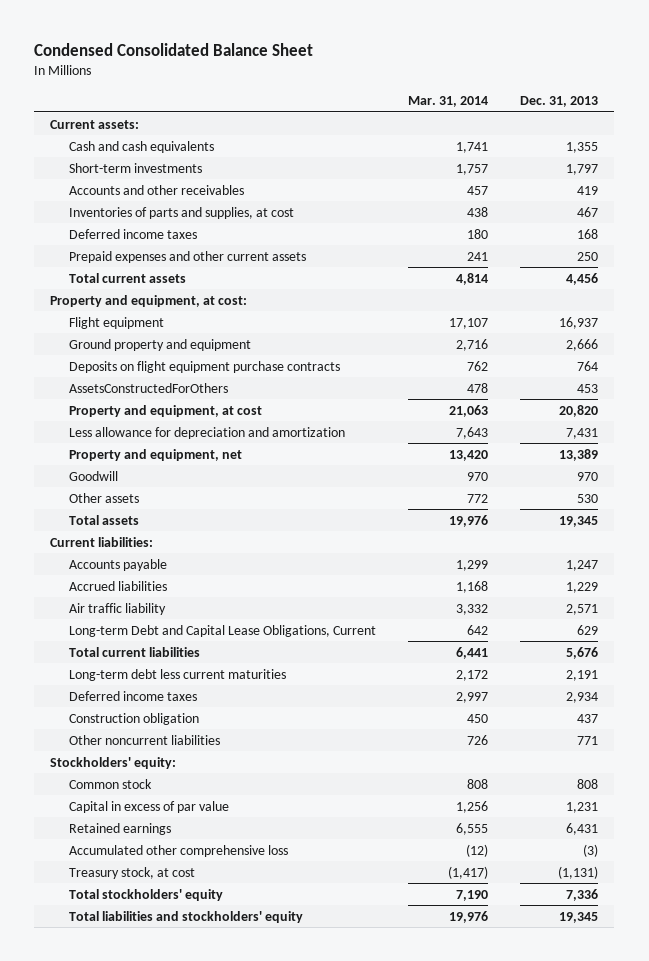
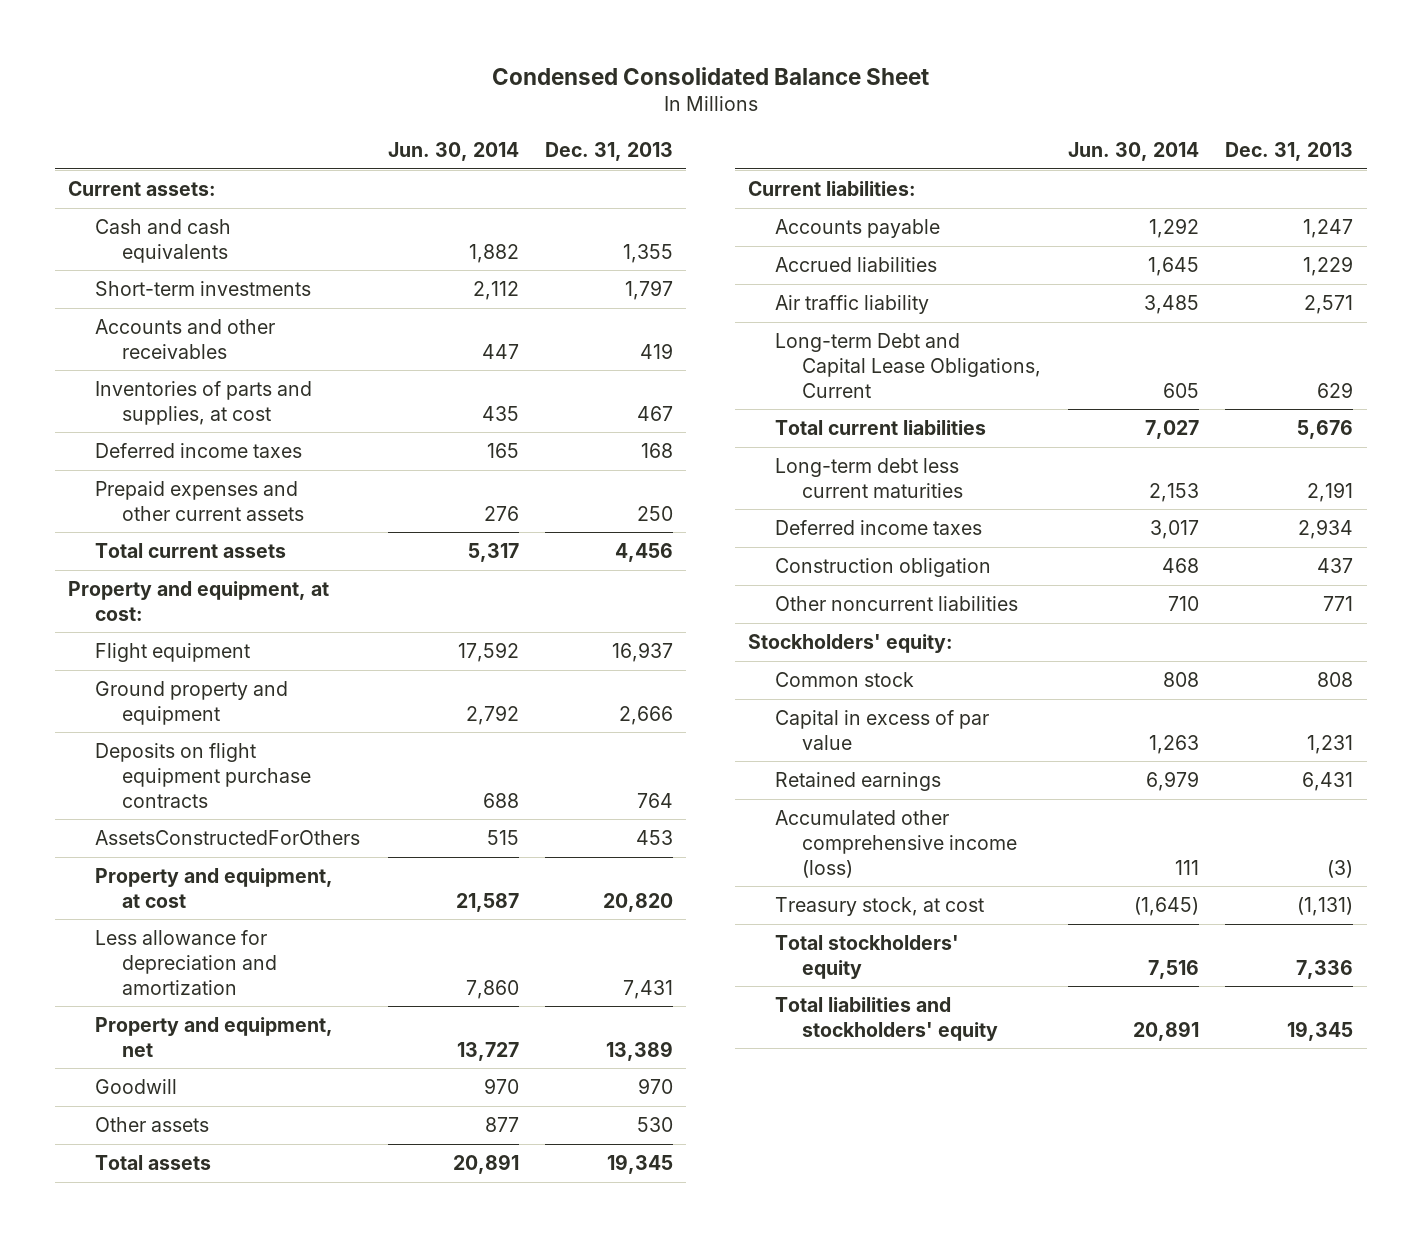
[408,96,489,108] Mar. 31, 2014 -> none
none -> [387,141,519,161] Jun. 30, 2014
[69,844,289,857] Accumulated other comprehensive loss -> [775,809,1018,878] Accumulated other comprehensive income (loss)

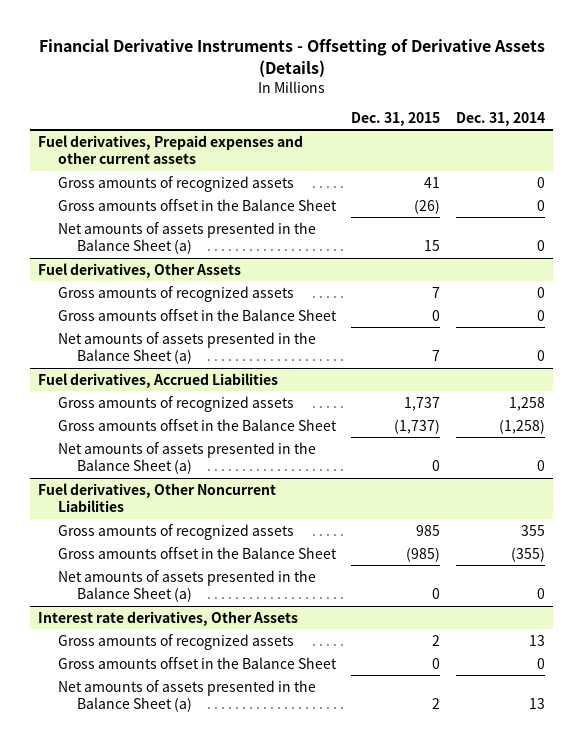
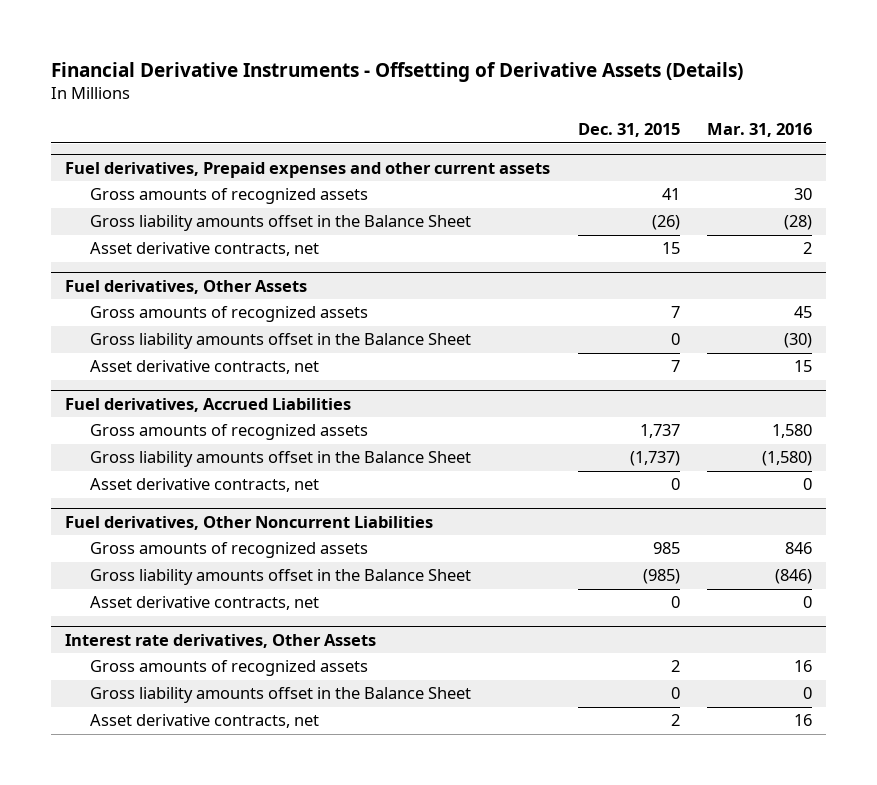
[456,112,546,127] Dec. 31, 2014 -> none
none -> [707,123,813,138] Mar. 31, 2016
[57,198,337,211] Gross amounts offset in the Balance Sheet -> [89,215,471,232] Gross liability amounts offset in the Balance Sheet
[57,221,316,255] Net amounts of assets presented in the Balance Sheet (a) -> [89,242,319,257] Asset derivative contracts, net
[57,308,337,321] Gross amounts offset in the Balance Sheet -> [89,333,471,350] Gross liability amounts offset in the Balance Sheet
[57,331,316,365] Net amounts of assets presented in the Balance Sheet (a) -> [89,360,319,375] Asset derivative contracts, net
[57,418,337,431] Gross amounts offset in the Balance Sheet -> [89,451,471,468] Gross liability amounts offset in the Balance Sheet
[57,441,316,475] Net amounts of assets presented in the Balance Sheet (a) -> [89,478,319,493] Asset derivative contracts, net
[57,546,337,559] Gross amounts offset in the Balance Sheet -> [89,569,471,586] Gross liability amounts offset in the Balance Sheet
[57,569,316,603] Net amounts of assets presented in the Balance Sheet (a) -> [89,596,319,611] Asset derivative contracts, net
[57,656,337,669] Gross amounts offset in the Balance Sheet -> [89,687,471,704] Gross liability amounts offset in the Balance Sheet
[57,679,316,713] Net amounts of assets presented in the Balance Sheet (a) -> [89,714,319,729] Asset derivative contracts, net

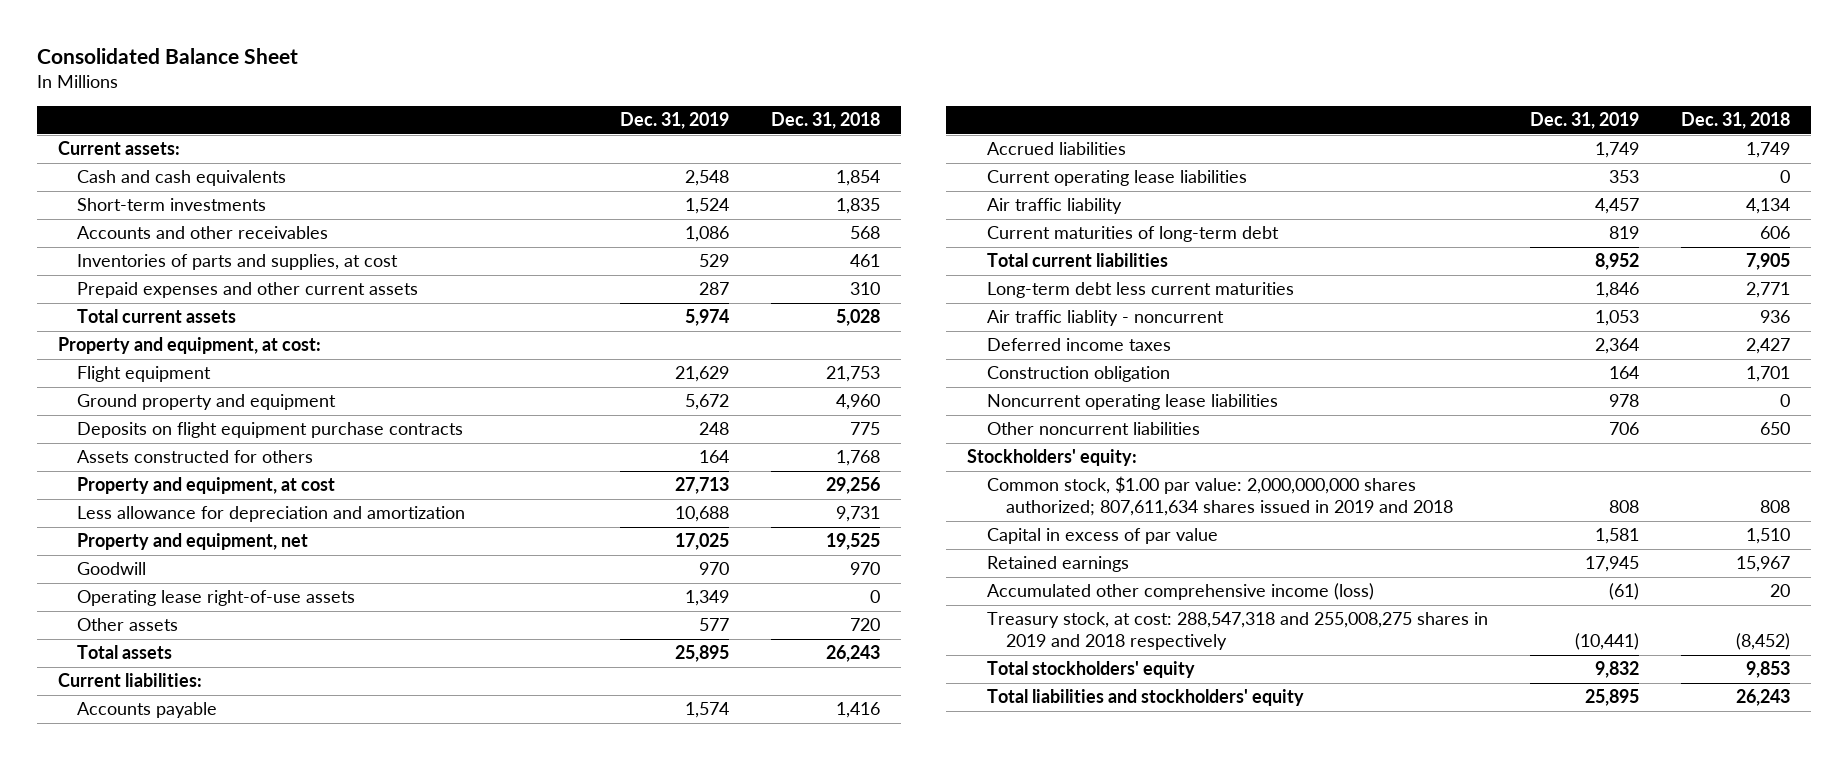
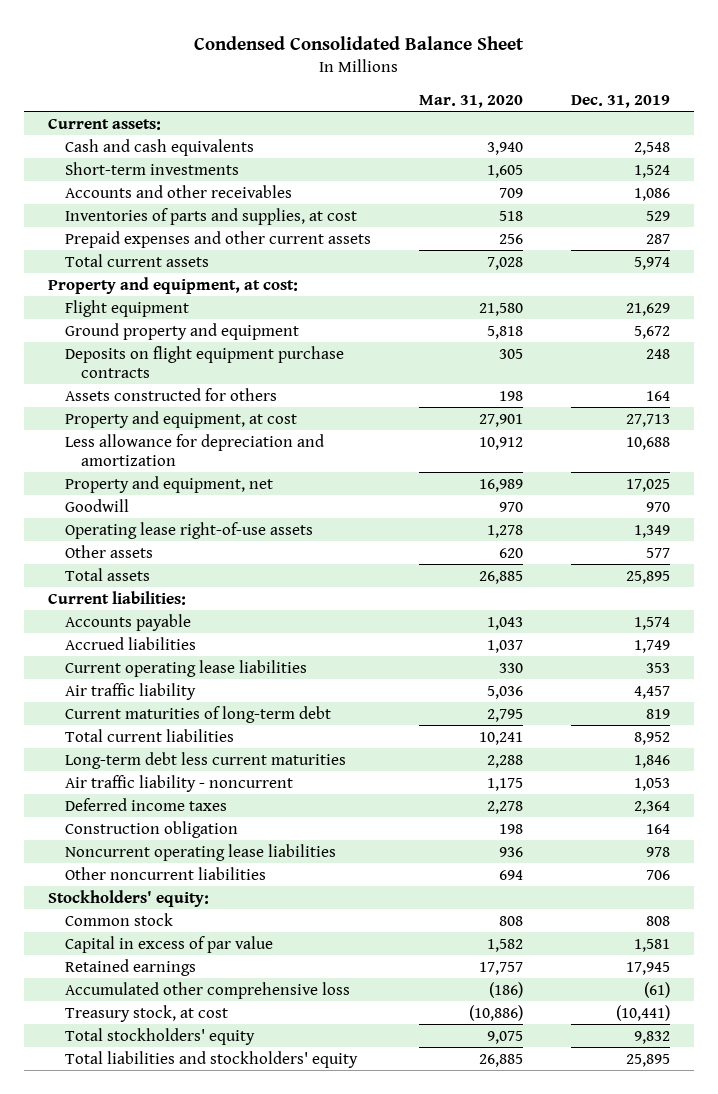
[36,48,298,65] Consolidated Balance Sheet -> [194,35,525,50] Condensed Consolidated Balance Sheet
[771,112,881,130] Dec. 31, 2018 -> none
none -> [418,95,523,109] Mar. 31, 2020
[986,310,1224,327] Air traffic liablity - noncurrent -> [64,774,293,792] Air traffic liability - noncurrent
[986,476,1454,517] Common stock, $1.00 par value: 2,000,000,000 shares authorized; 807,611,634 shares issued in 2019 and 2018 -> [64,912,173,926] Common stock
[986,583,1374,601] Accumulated other comprehensive income (loss) -> [64,981,350,999] Accumulated other comprehensive loss
[986,612,1488,651] Treasury stock, at cost: 288,547,318 and 255,008,275 shares in 2019 and 2018 respectively -> [64,1004,228,1022] Treasury stock, at cost

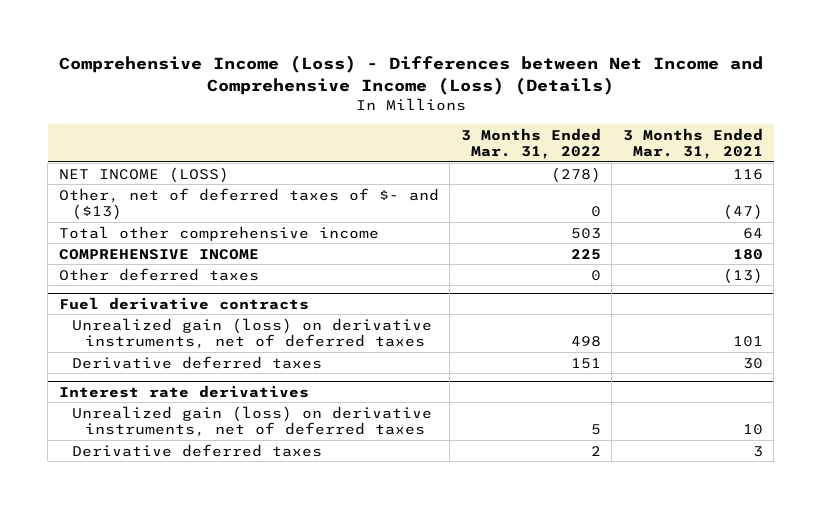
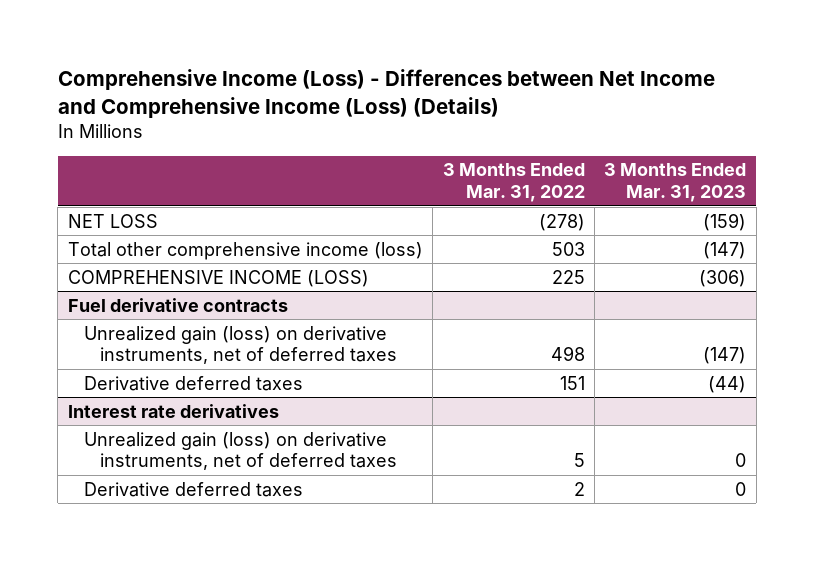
[622,127,763,160] 3 Months Ended Mar. 31, 2021 -> none
none -> [604,163,747,203] 3 Months Ended Mar. 31, 2023
[58,187,439,220] Other, net of deferred taxes of $- and ($13) -> none
[58,267,259,281] Other deferred taxes -> none
[58,166,229,183] NET INCOME (LOSS) -> [67,213,158,228] NET LOSS
[58,225,379,241] Total other comprehensive income -> [67,241,423,260] Total other comprehensive income (loss)
[58,248,259,260] COMPREHENSIVE INCOME -> [67,269,369,287] COMPREHENSIVE INCOME (LOSS)

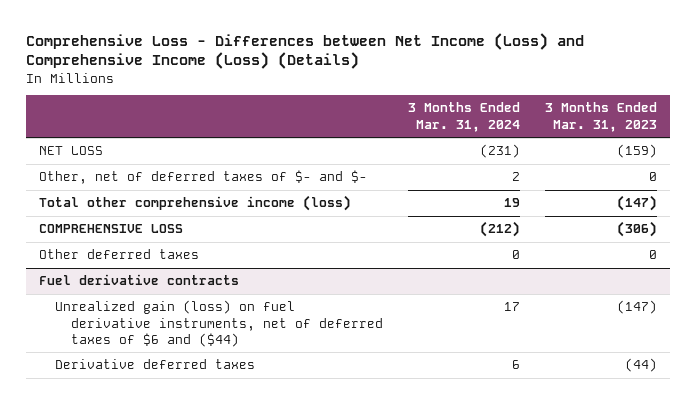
[57,68,715,118] Comprehensive Income (Loss) - Differences between Net Income and Comprehensive Income (Loss) (Details) -> [26,32,585,70] Comprehensive Loss - Differences between Net Income (Loss) and Comprehensive Income (Loss) (Details)
[442,163,585,203] 3 Months Ended Mar. 31, 2022 -> none
none -> [408,102,521,132] 3 Months Ended Mar. 31, 2024
none -> [38,170,367,185] Other, net of deferred taxes of $- and $-
[67,269,369,287] COMPREHENSIVE INCOME (LOSS) -> [38,224,183,234] COMPREHENSIVE LOSS
none -> [38,249,199,260] Other deferred taxes
[83,325,397,365] Unrealized gain (loss) on derivative instruments, net of deferred taxes -> [54,300,384,348] Unrealized gain (loss) on fuel derivative instruments, net of deferred taxes of $6 and ($44)
[67,403,279,418] Interest rate derivatives -> none
[83,431,397,471] Unrealized gain (loss) on derivative instruments, net of deferred taxes -> none
[83,481,303,497] Derivative deferred taxes -> none

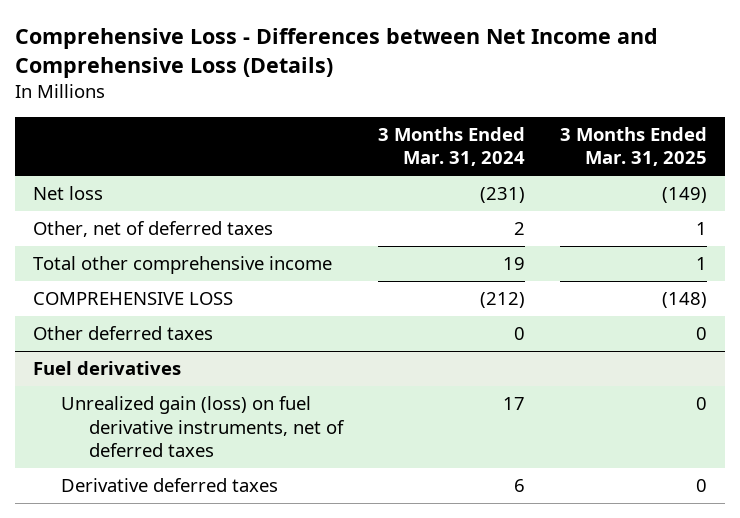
[26,32,585,70] Comprehensive Loss - Differences between Net Income (Loss) and Comprehensive Income (Loss) (Details) -> [15,27,659,78] Comprehensive Loss - Differences between Net Income and Comprehensive Loss (Details)
[545,102,658,132] 3 Months Ended Mar. 31, 2023 -> none
none -> [560,126,708,167] 3 Months Ended Mar. 31, 2025
[38,146,103,156] NET LOSS -> [32,186,103,201] Net loss
[38,170,367,185] Other, net of deferred taxes of $- and $- -> [32,221,273,238] Other, net of deferred taxes
[38,195,351,212] Total other comprehensive income (loss) -> [32,256,332,275] Total other comprehensive income
[38,274,239,286] Fuel derivative contracts -> [32,361,181,376] Fuel derivatives
[54,300,384,348] Unrealized gain (loss) on fuel derivative instruments, net of deferred taxes of $6 and ($44) -> [60,396,345,457] Unrealized gain (loss) on fuel derivative instruments, net of deferred taxes

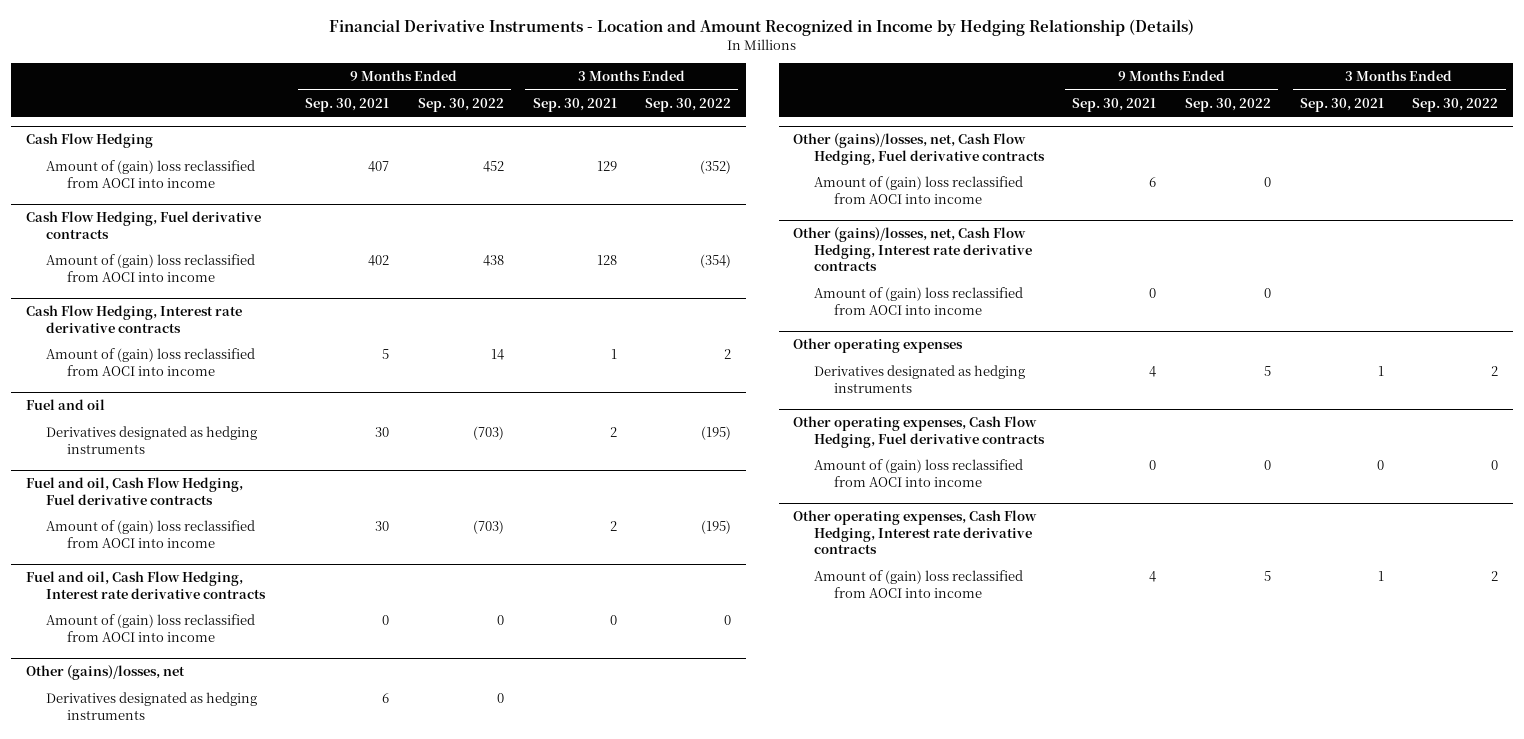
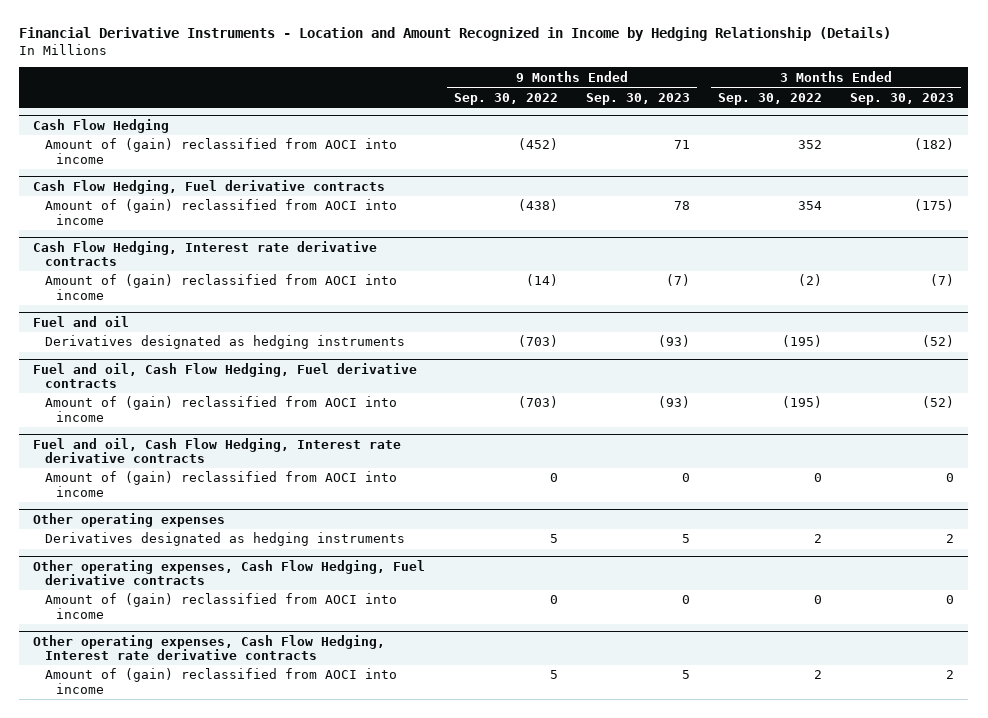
[305,98,390,113] Sep. 30, 2021 -> none
[532,98,617,113] Sep. 30, 2021 -> none
none -> [585,92,690,105] Sep. 30, 2023
none -> [850,92,955,105] Sep. 30, 2023
[46,160,256,188] Amount of (gain) loss reclassified from AOCI into income -> [44,138,397,164] Amount of (gain) reclassified from AOCI into income
[482,161,504,173] 452 -> [517,138,558,151] (452)
[700,160,732,175] (352) -> [798,140,823,150] 352
[46,254,256,282] Amount of (gain) loss reclassified from AOCI into income -> [44,199,397,225] Amount of (gain) reclassified from AOCI into income
[482,255,504,267] 438 -> [517,199,558,212] (438)
[700,254,732,269] (354) -> [798,201,823,211] 354
[46,348,256,376] Amount of (gain) loss reclassified from AOCI into income -> [44,274,397,300] Amount of (gain) reclassified from AOCI into income
[490,349,504,361] 14 -> [525,274,558,287] (14)
[724,349,732,360] 2 -> [798,274,823,287] (2)
[46,520,256,548] Amount of (gain) loss reclassified from AOCI into income -> [44,396,397,422] Amount of (gain) reclassified from AOCI into income
[25,665,185,681] Other (gains)/losses, net -> none
[46,692,258,720] Derivatives designated as hedging instruments -> none
[792,133,1045,165] Other (gains)/losses, net, Cash Flow Hedging, Fuel derivative contracts -> none
[813,176,1023,204] Amount of (gain) loss reclassified from AOCI into income -> none
[792,227,1032,272] Other (gains)/losses, net, Cash Flow Hedging, Interest rate derivative contracts -> none
[813,287,1023,315] Amount of (gain) loss reclassified from AOCI into income -> none
[46,614,256,642] Amount of (gain) loss reclassified from AOCI into income -> [44,471,397,497] Amount of (gain) reclassified from AOCI into income
[813,459,1023,487] Amount of (gain) loss reclassified from AOCI into income -> [44,593,397,619] Amount of (gain) reclassified from AOCI into income
[813,570,1023,598] Amount of (gain) loss reclassified from AOCI into income -> [44,668,397,694] Amount of (gain) reclassified from AOCI into income

